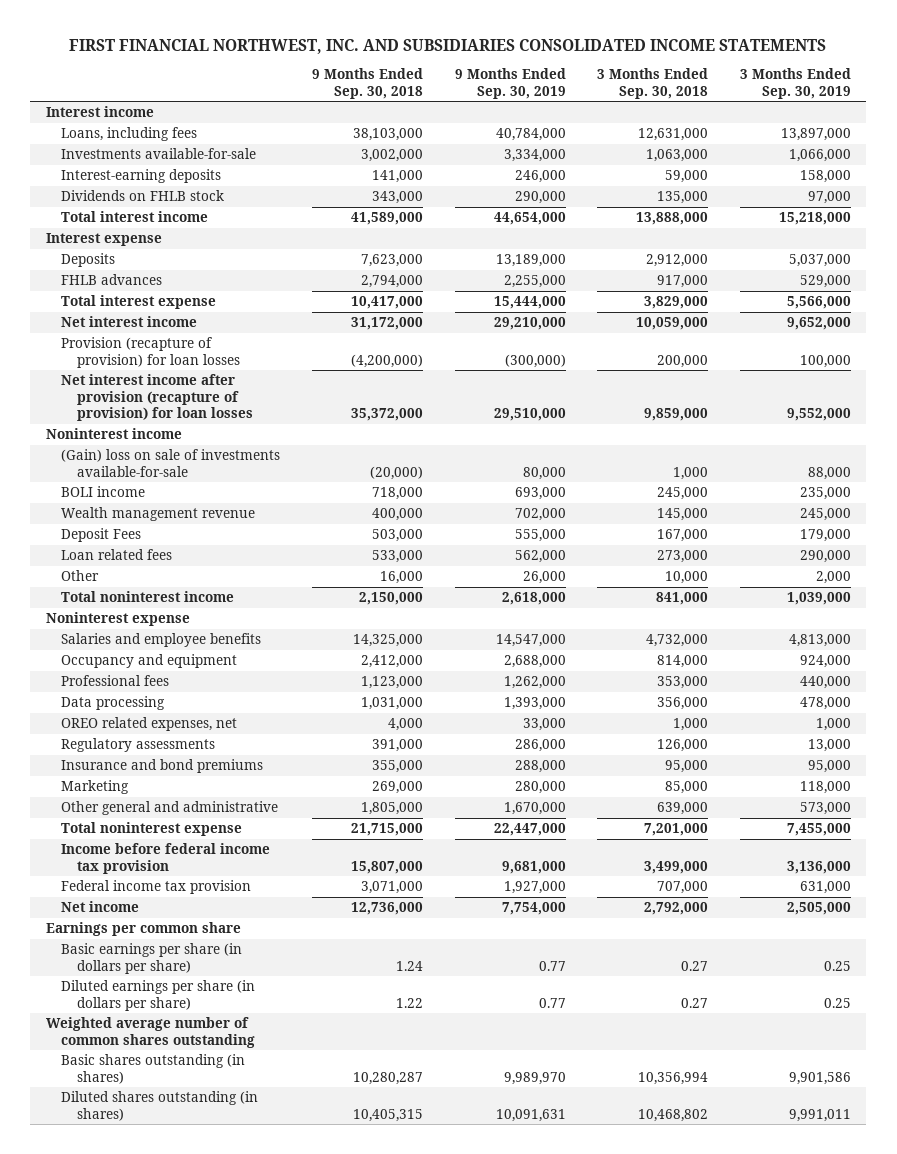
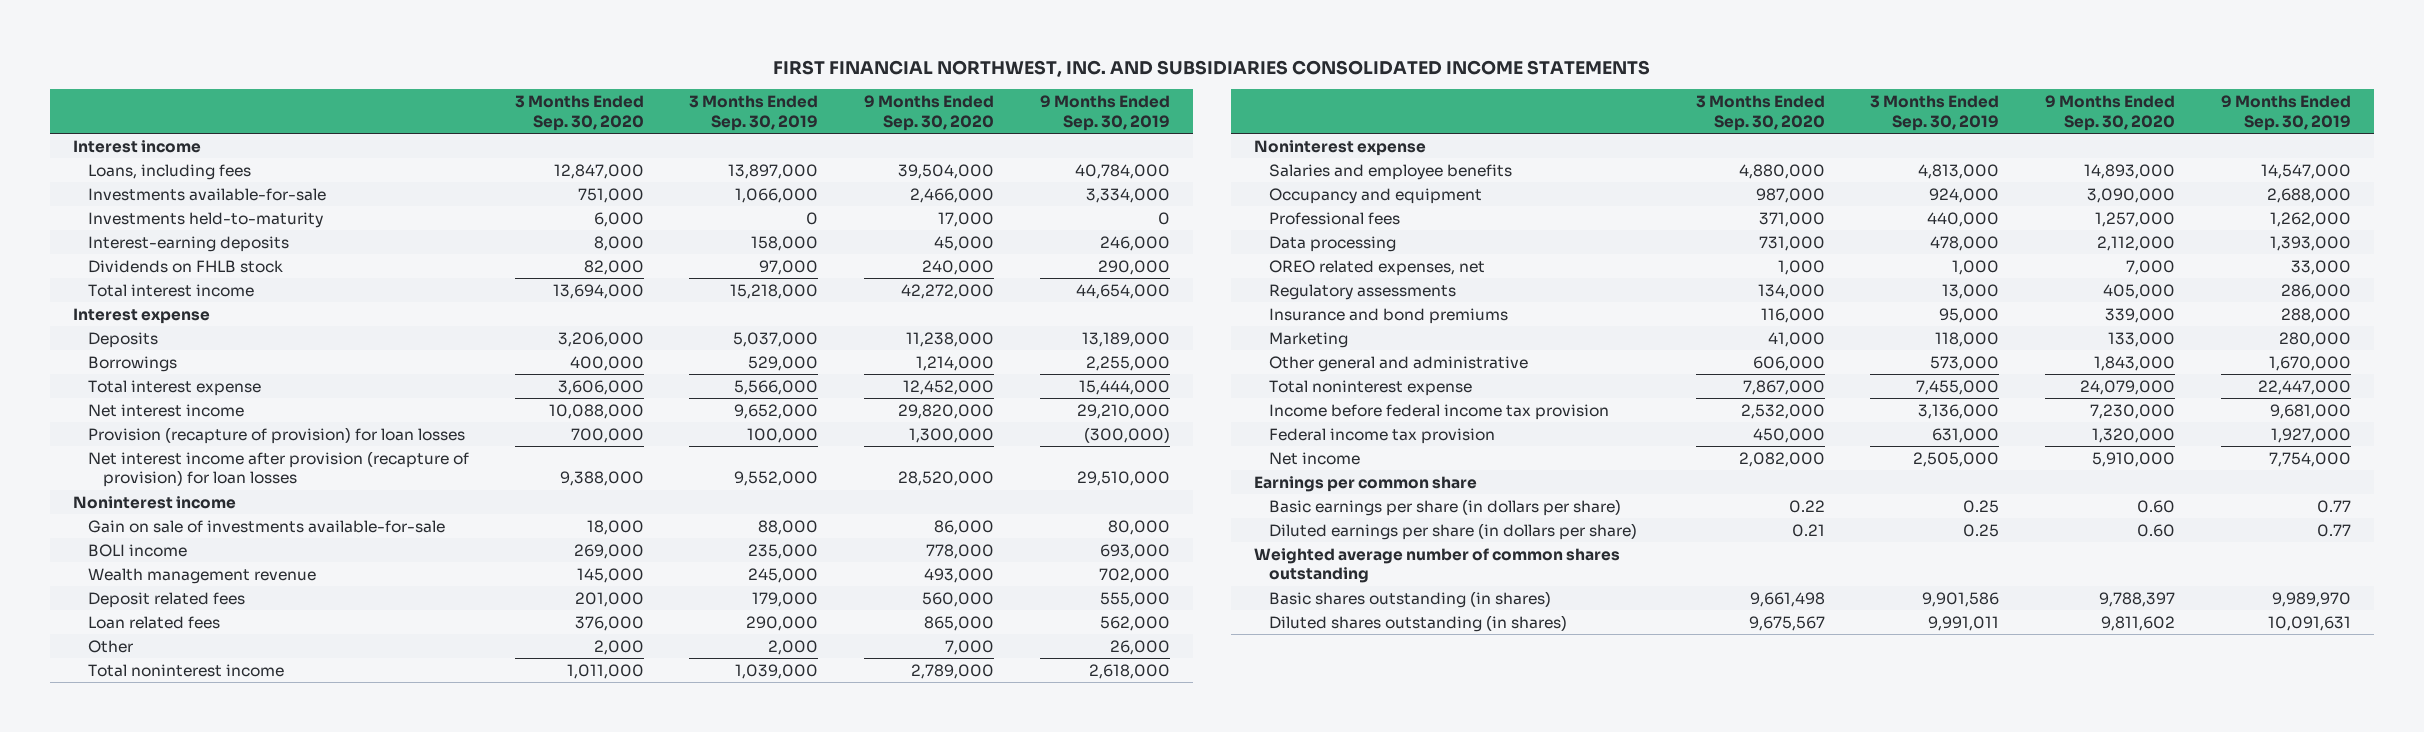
[311,68,423,99] 9 Months Ended Sep. 30, 2018 -> none
[597,68,709,99] 3 Months Ended Sep. 30, 2018 -> none
none -> [514,95,644,131] 3 Months Ended Sep. 30, 2020
none -> [864,95,995,131] 9 Months Ended Sep. 30, 2020
none -> [87,211,323,228] Investments held-to-maturity
[61,274,163,286] FHLB advances -> [87,355,177,372] Borrowings
[61,449,281,477] (Gain) loss on sale of investments available-for-sale -> [87,519,445,533] Gain on sale of investments available-for-sale
[61,528,142,543] Deposit Fees -> [87,591,245,608] Deposit related fees

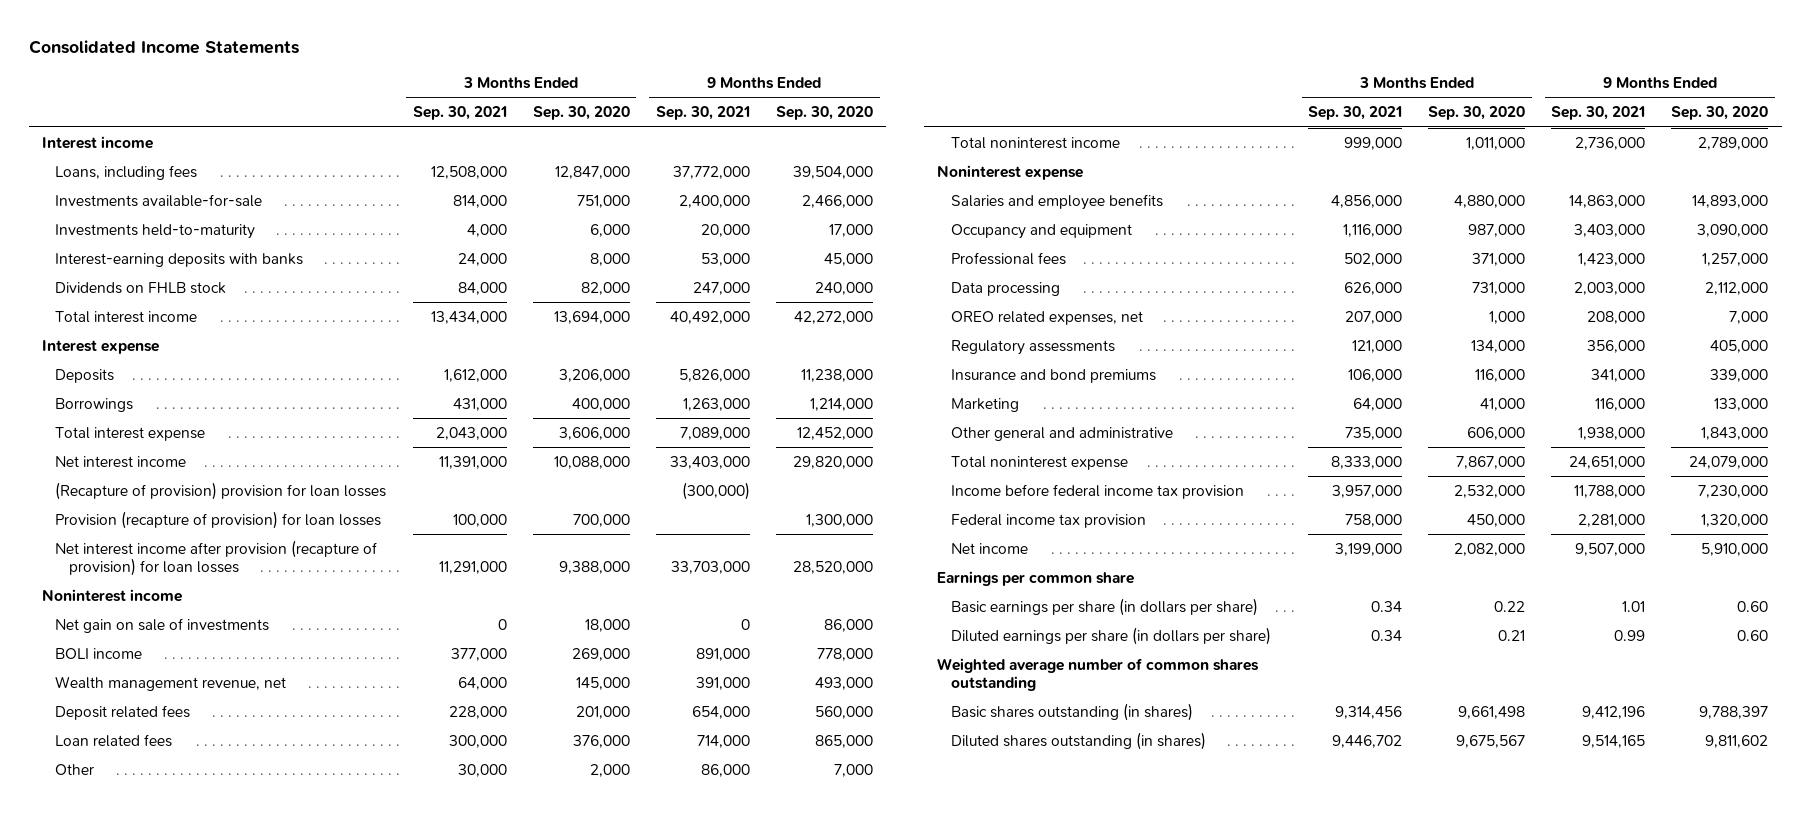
[772,60,1650,78] FIRST FINANCIAL NORTHWEST, INC. AND SUBSIDIARIES CONSOLIDATED INCOME STATEMENTS -> [28,39,299,54] Consolidated Income Statements
[689,95,819,131] 3 Months Ended Sep. 30, 2019 -> none
[1039,95,1170,131] 9 Months Ended Sep. 30, 2019 -> none
none -> [412,106,507,121] Sep. 30, 2021
none -> [655,106,750,121] Sep. 30, 2021
[87,235,289,252] Interest-earning deposits -> [55,252,304,267] Interest-earning deposits with banks
none -> [55,481,387,500] (Recapture of provision) provision for loan losses
[87,519,445,533] Gain on sale of investments available-for-sale -> [55,617,270,633] Net gain on sale of investments
[87,567,316,584] Wealth management revenue -> [55,675,287,691] Wealth management revenue, net

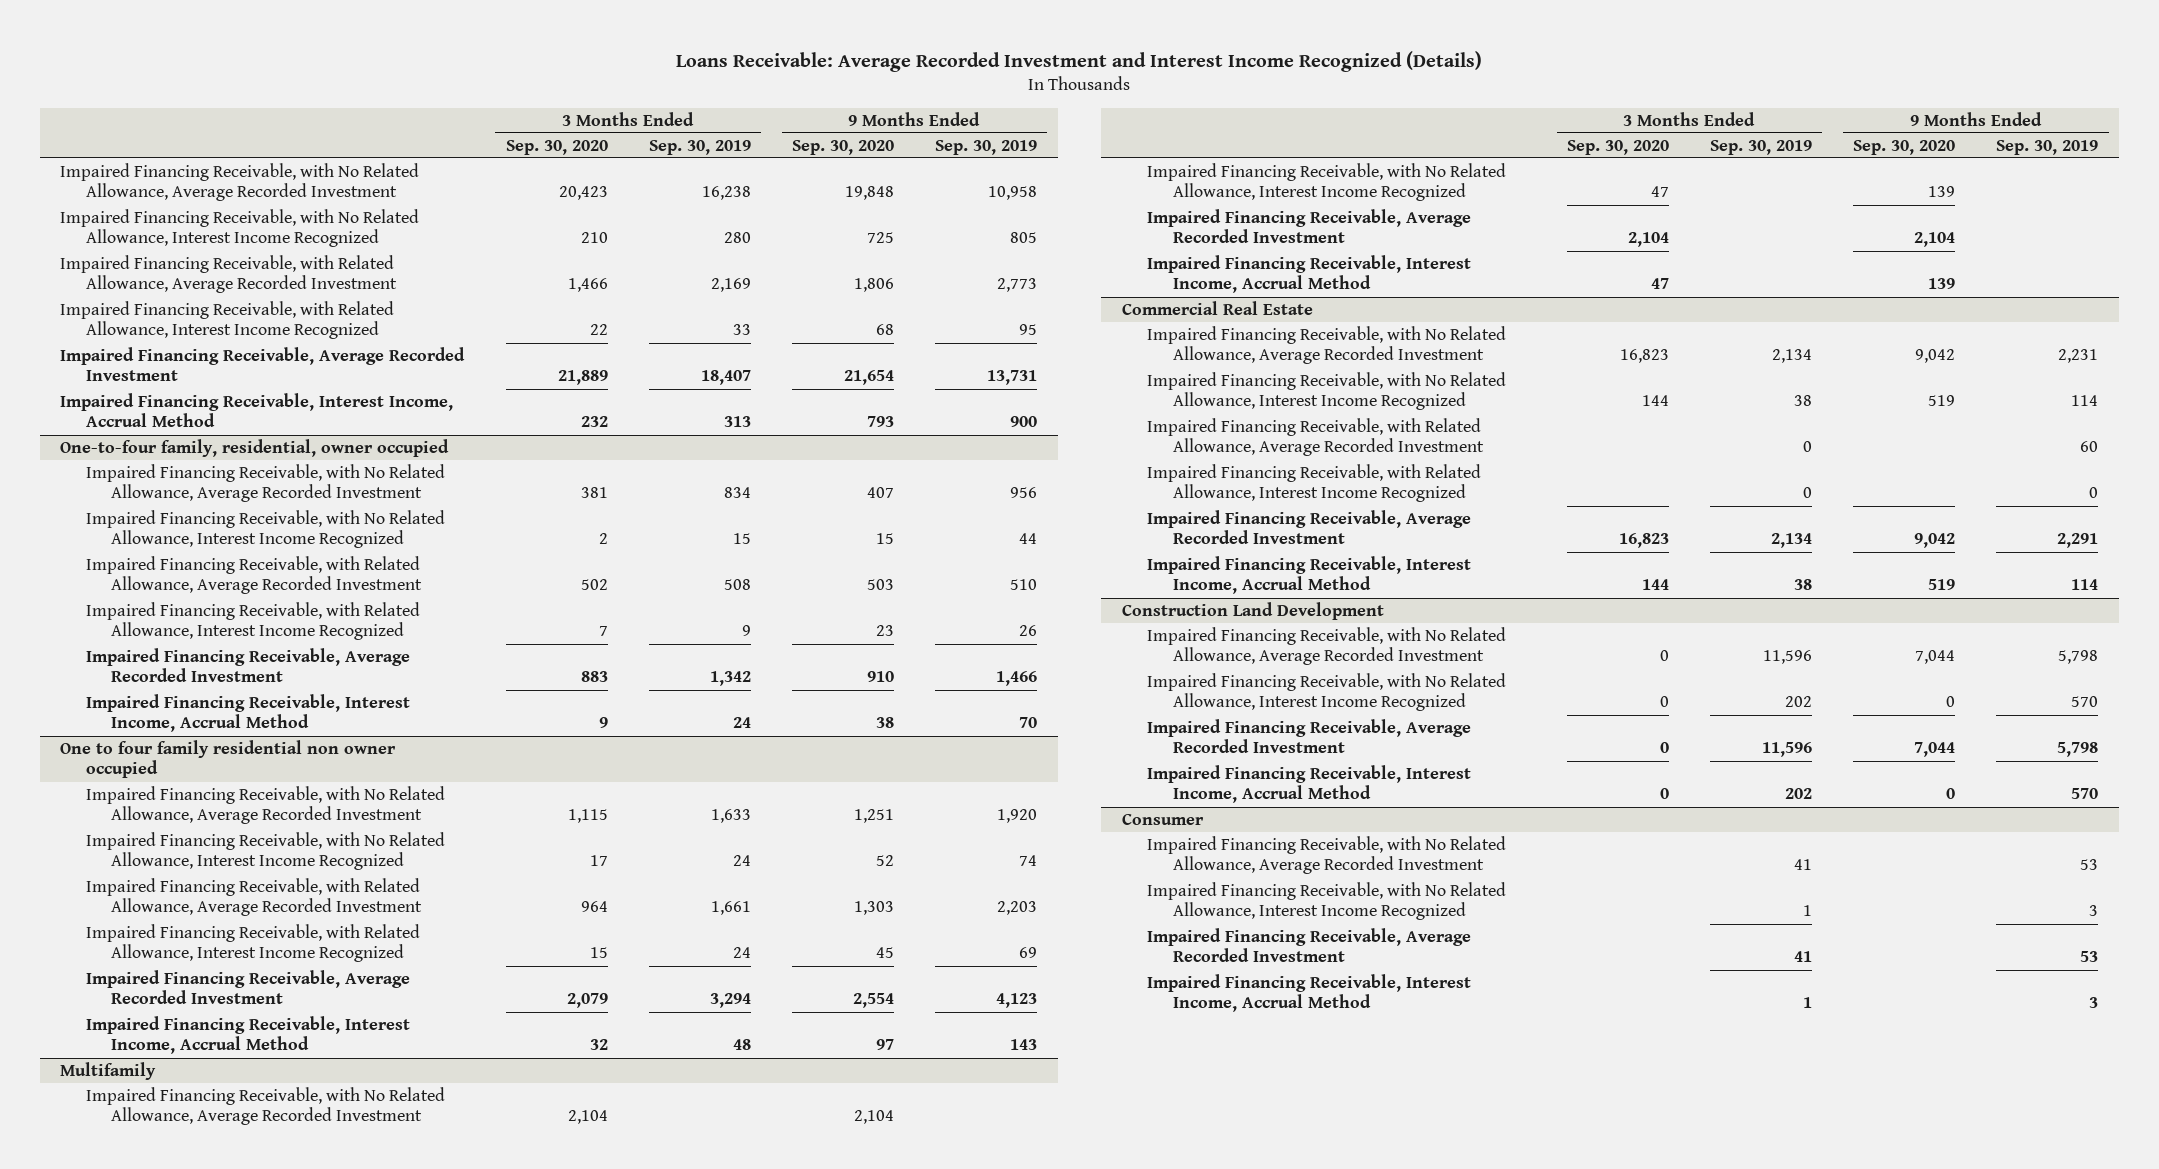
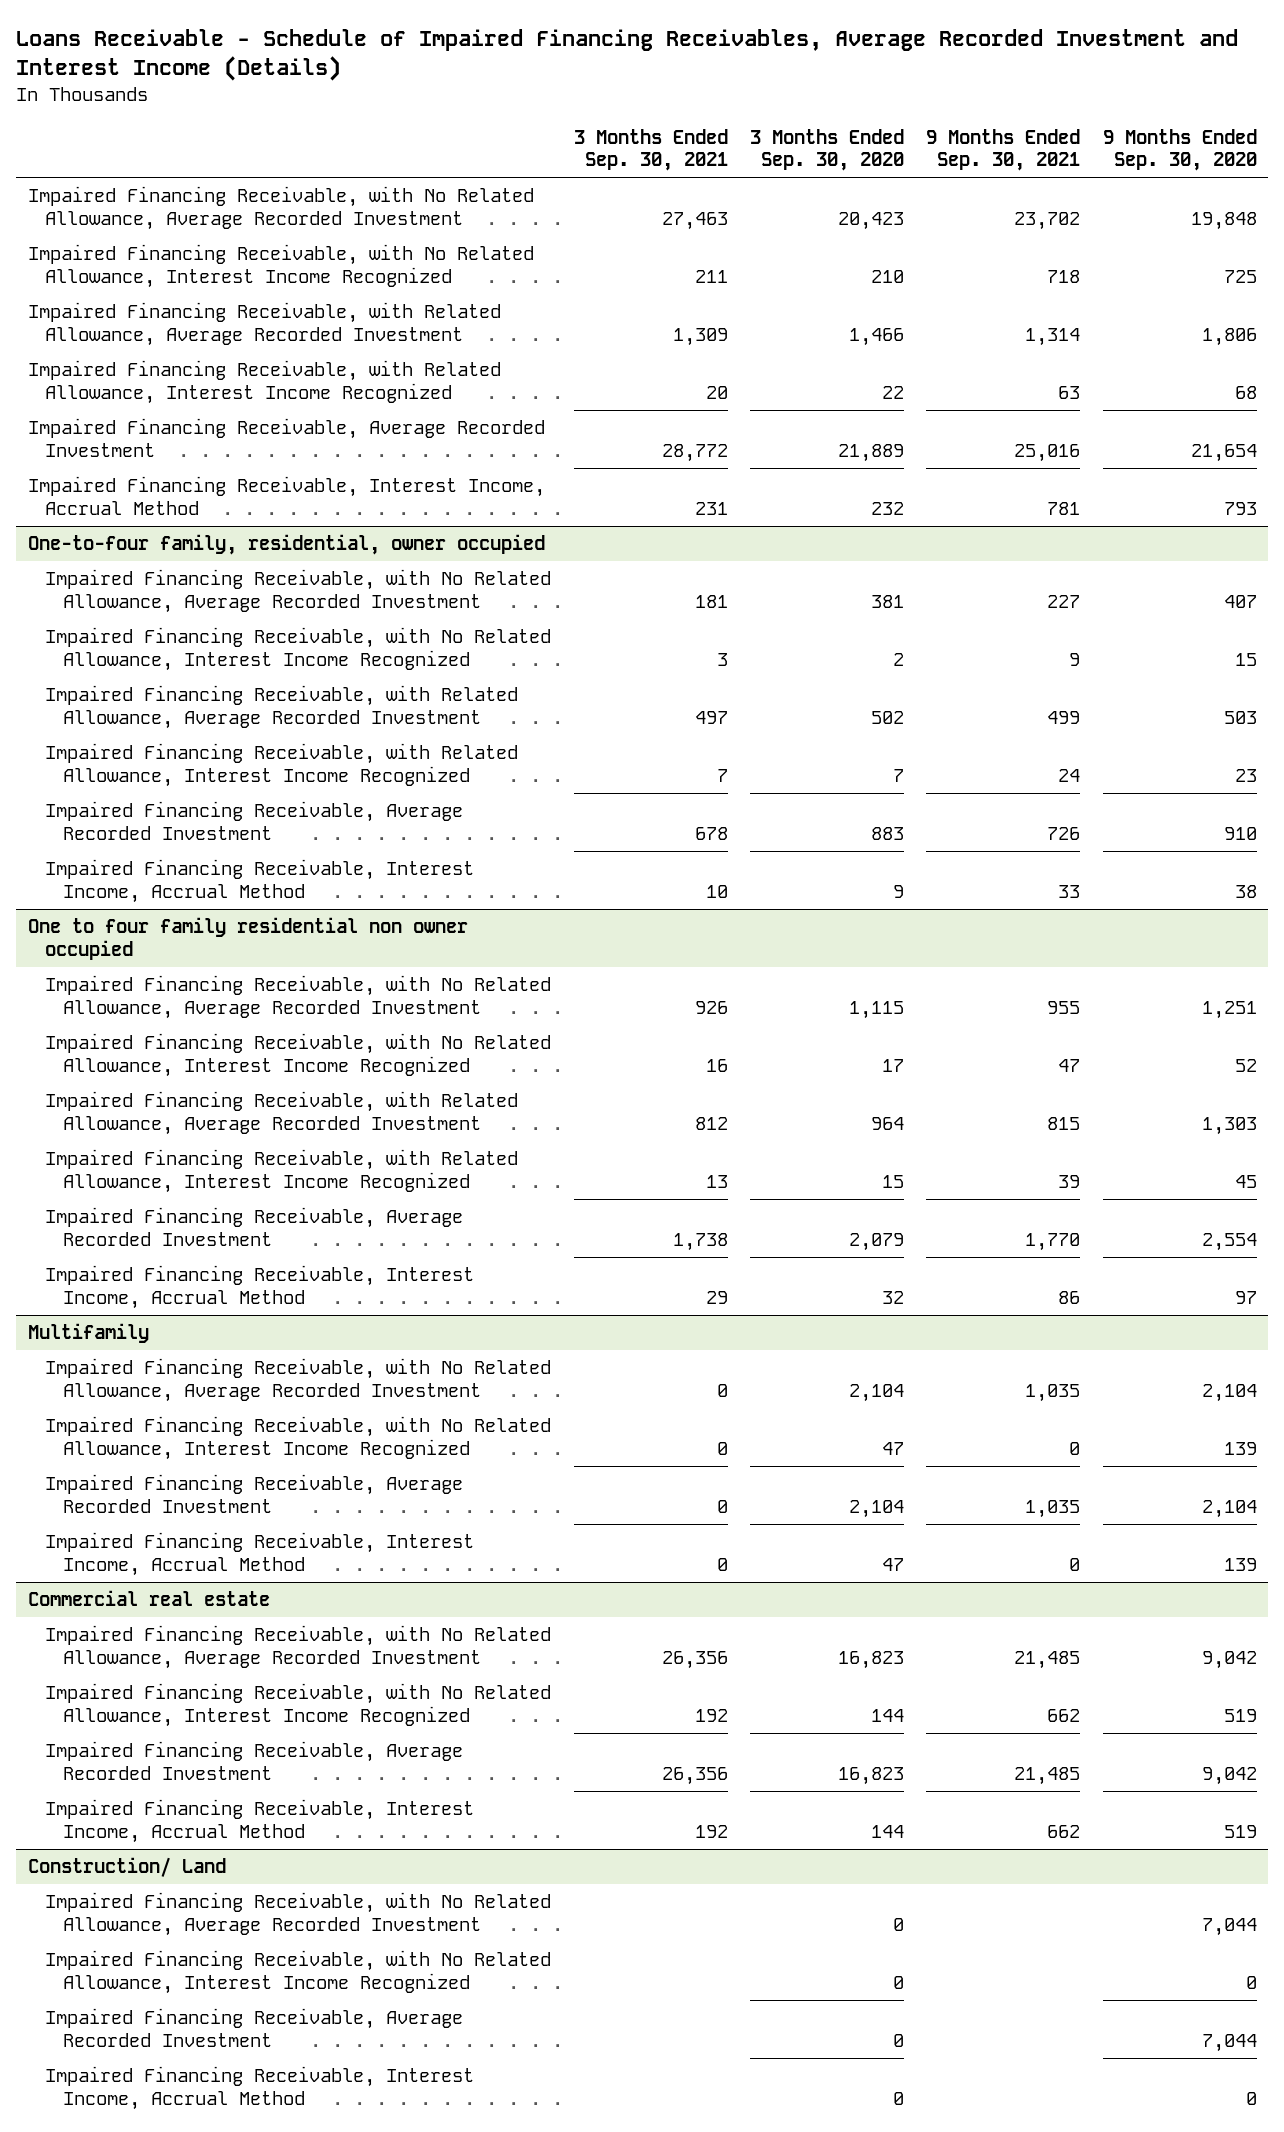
[676,50,1483,72] Loans Receivable: Average Recorded Investment and Interest Income Recognized (Details) -> [16,28,1239,82] Loans Receivable - Schedule of Impaired Financing Receivables, Average Recorded Investment and Interest Income (Details)
[648,139,751,155] Sep. 30, 2019 -> none
[934,139,1037,155] Sep. 30, 2019 -> none
none -> [573,128,728,172] 3 Months Ended Sep. 30, 2021
none -> [926,128,1081,172] 9 Months Ended Sep. 30, 2021
[1121,300,1313,315] Commercial Real Estate -> [27,1590,270,1607] Commercial real estate
[1147,417,1484,457] Impaired Financing Receivable, with Related Allowance, Average Recorded Investment -> none
[1147,463,1482,503] Impaired Financing Receivable, with Related Allowance, Interest Income Recognized -> none
[1121,601,1384,620] Construction Land Development -> [27,1857,226,1878] Construction/ Land
[1121,813,1204,825] Consumer -> none
[1147,835,1507,875] Impaired Financing Receivable, with No Related Allowance, Average Recorded Investment -> none
[1147,881,1507,921] Impaired Financing Receivable, with No Related Allowance, Interest Income Recognized -> none
[1147,927,1472,963] Impaired Financing Receivable, Average Recorded Investment -> none
[1147,973,1472,1013] Impaired Financing Receivable, Interest Income, Accrual Method -> none

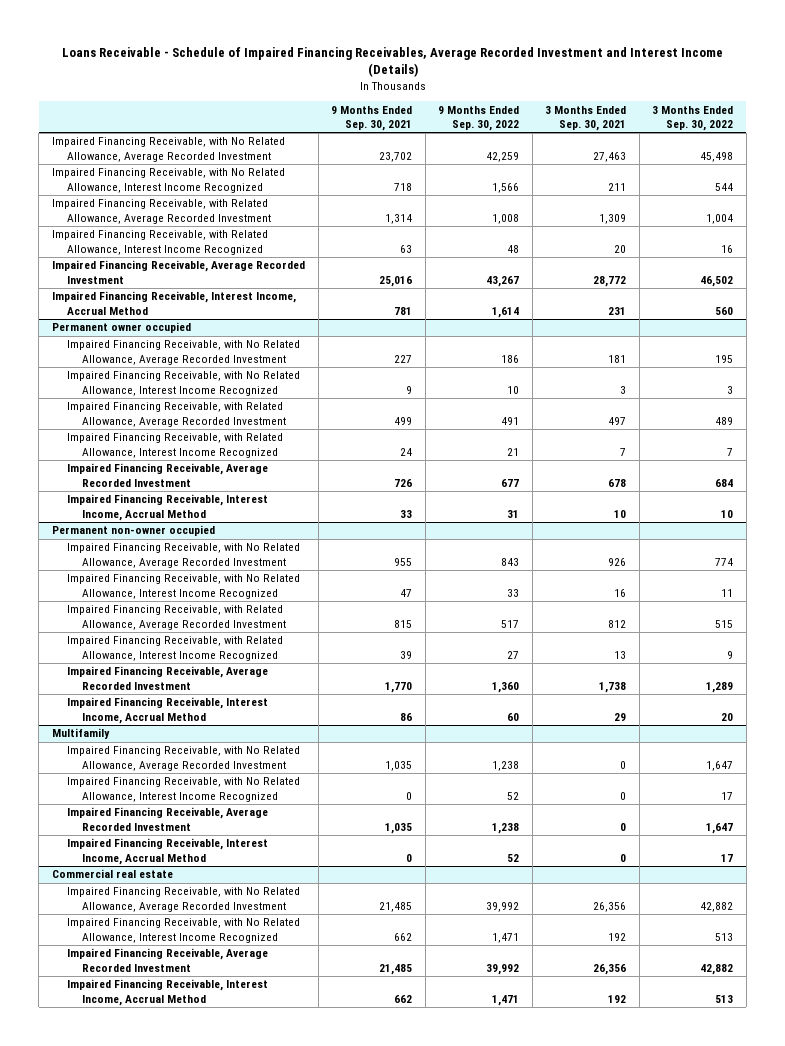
[750,128,905,172] 3 Months Ended Sep. 30, 2020 -> none
[1102,128,1257,172] 9 Months Ended Sep. 30, 2020 -> none
none -> [438,105,520,131] 9 Months Ended Sep. 30, 2022
none -> [652,105,734,131] 3 Months Ended Sep. 30, 2022
[27,534,545,556] One-to-four family, residential, owner occupied -> [52,322,192,334] Permanent owner occupied
[27,917,468,960] One to four family residential non owner occupied -> [52,525,216,537] Permanent non-owner occupied
[27,1857,226,1878] Construction/ Land -> none
[45,1892,552,1936] Impaired Financing Receivable, with No Related Allowance, Average Recorded Investment -> none
[45,1950,552,1994] Impaired Financing Receivable, with No Related Allowance, Interest Income Recognized -> none
[45,2008,464,2047] Impaired Financing Receivable, Average Recorded Investment -> none
[45,2066,475,2110] Impaired Financing Receivable, Interest Income, Accrual Method -> none

